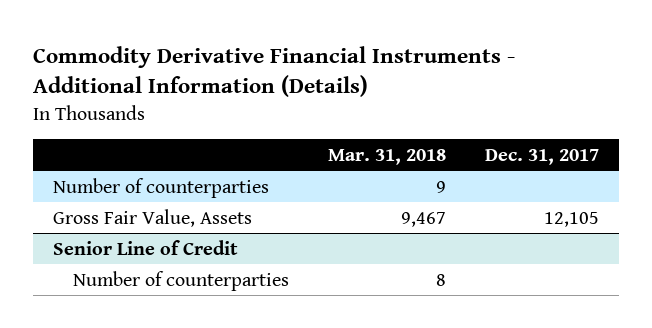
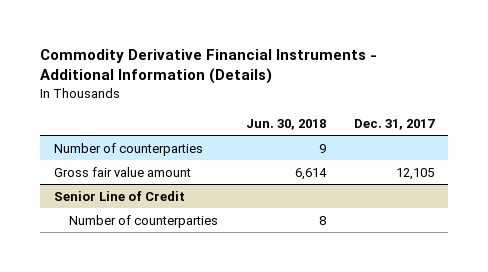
[327,148,446,165] Mar. 31, 2018 -> none
none -> [245,118,326,130] Jun. 30, 2018
[52,208,252,227] Gross Fair Value, Assets -> [54,166,192,177] Gross fair value amount

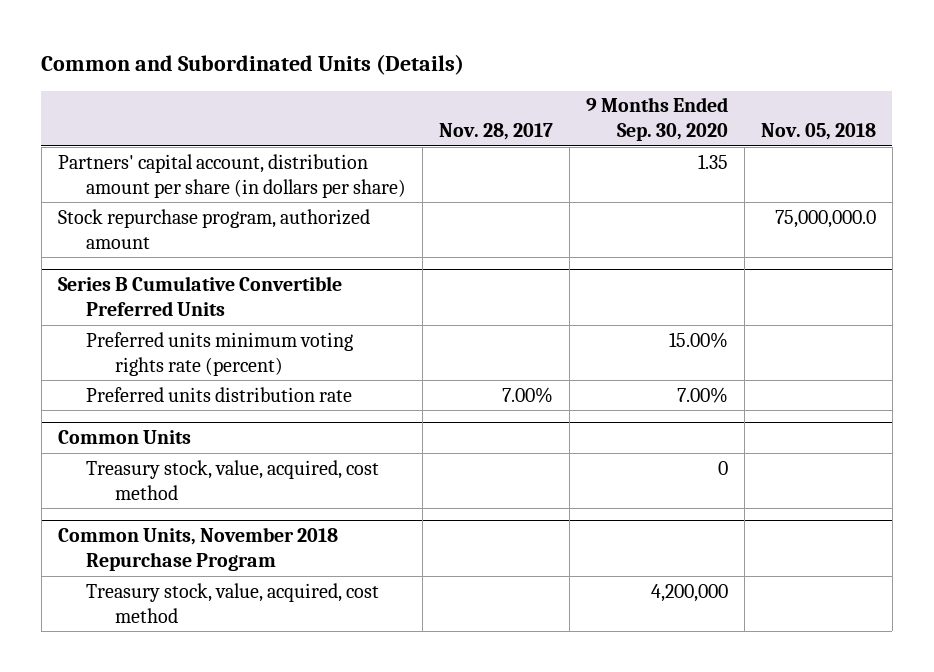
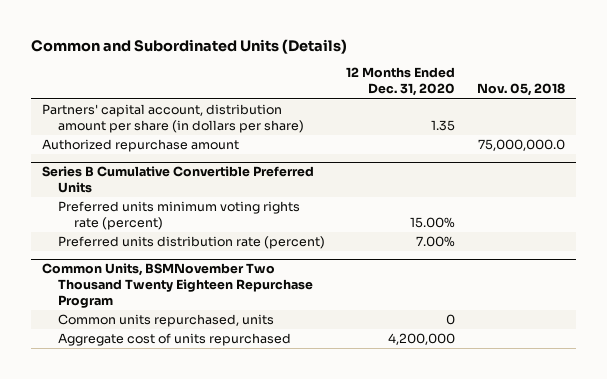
[439,123,554,141] Nov. 28, 2017 -> none
[586,97,729,142] 9 Months Ended Sep. 30, 2020 -> none
none -> [346,67,456,97] 12 Months Ended Dec. 31, 2020
[57,208,370,249] Stock repurchase program, authorized amount -> [41,139,239,153] Authorized repurchase amount
[57,527,338,572] Common Units, November 2018 Repurchase Program -> none
[86,582,380,623] Treasury stock, value, acquired, cost method -> none
[86,386,353,402] Preferred units distribution rate -> [57,236,325,250] Preferred units distribution rate (percent)
[57,430,191,445] Common Units -> [41,263,313,309] Common Units, BSMNovember Two Thousand Twenty Eighteen Repurchase Program
none -> [57,314,274,328] Common units repurchased, units
[86,459,380,500] Treasury stock, value, acquired, cost method -> [57,333,291,347] Aggregate cost of units repurchased

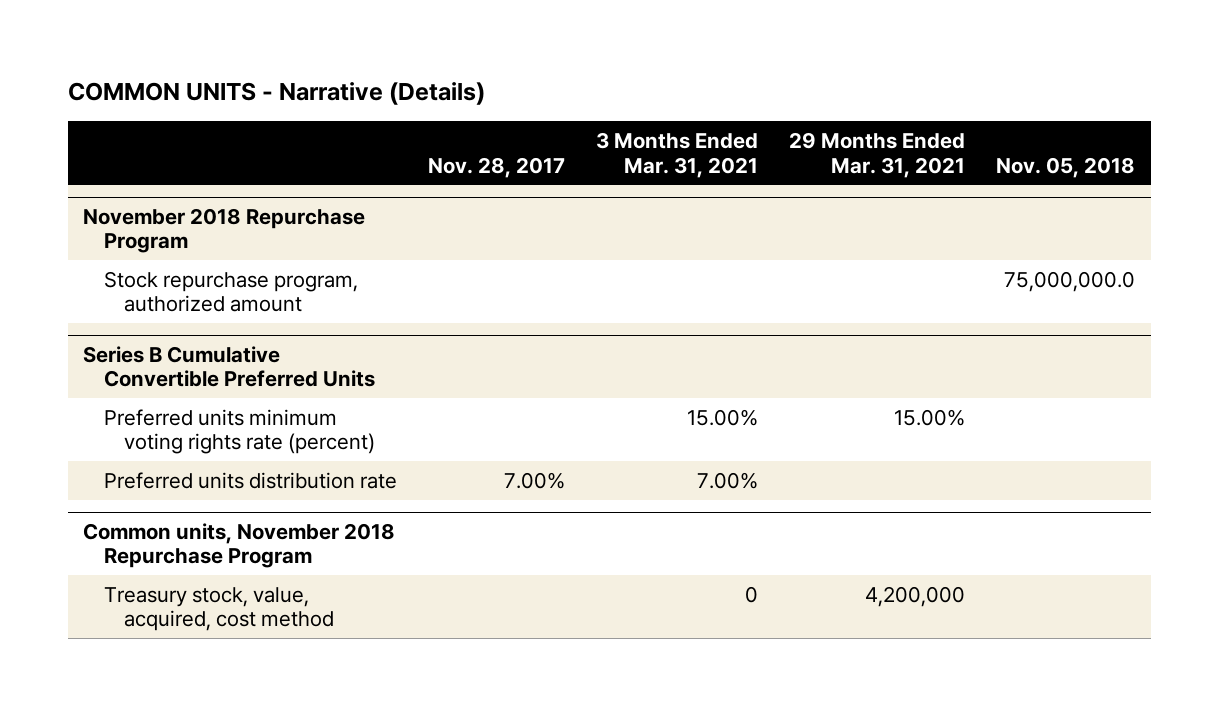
[31,38,348,54] Common and Subordinated Units (Details) -> [67,82,485,106] COMMON UNITS - Narrative (Details)
[346,67,456,97] 12 Months Ended Dec. 31, 2020 -> none
none -> [427,156,565,178] Nov. 28, 2017
none -> [595,132,758,178] 3 Months Ended Mar. 31, 2021
none -> [788,132,965,178] 29 Months Ended Mar. 31, 2021
[41,104,304,134] Partners' capital account, distribution amount per share (in dollars per share) -> none
[41,139,239,153] Authorized repurchase amount -> none
none -> [83,207,366,254] November 2018 Repurchase Program
none -> [103,270,358,313] Stock repurchase program, authorized amount
[41,263,313,309] Common Units, BSMNovember Two Thousand Twenty Eighteen Repurchase Program -> none
[57,314,274,328] Common units repurchased, units -> none
[57,333,291,347] Aggregate cost of units repurchased -> none
[57,236,325,250] Preferred units distribution rate (percent) -> [103,471,397,489] Preferred units distribution rate
none -> [83,522,396,569] Common units, November 2018 Repurchase Program
none -> [103,586,334,632] Treasury stock, value, acquired, cost method

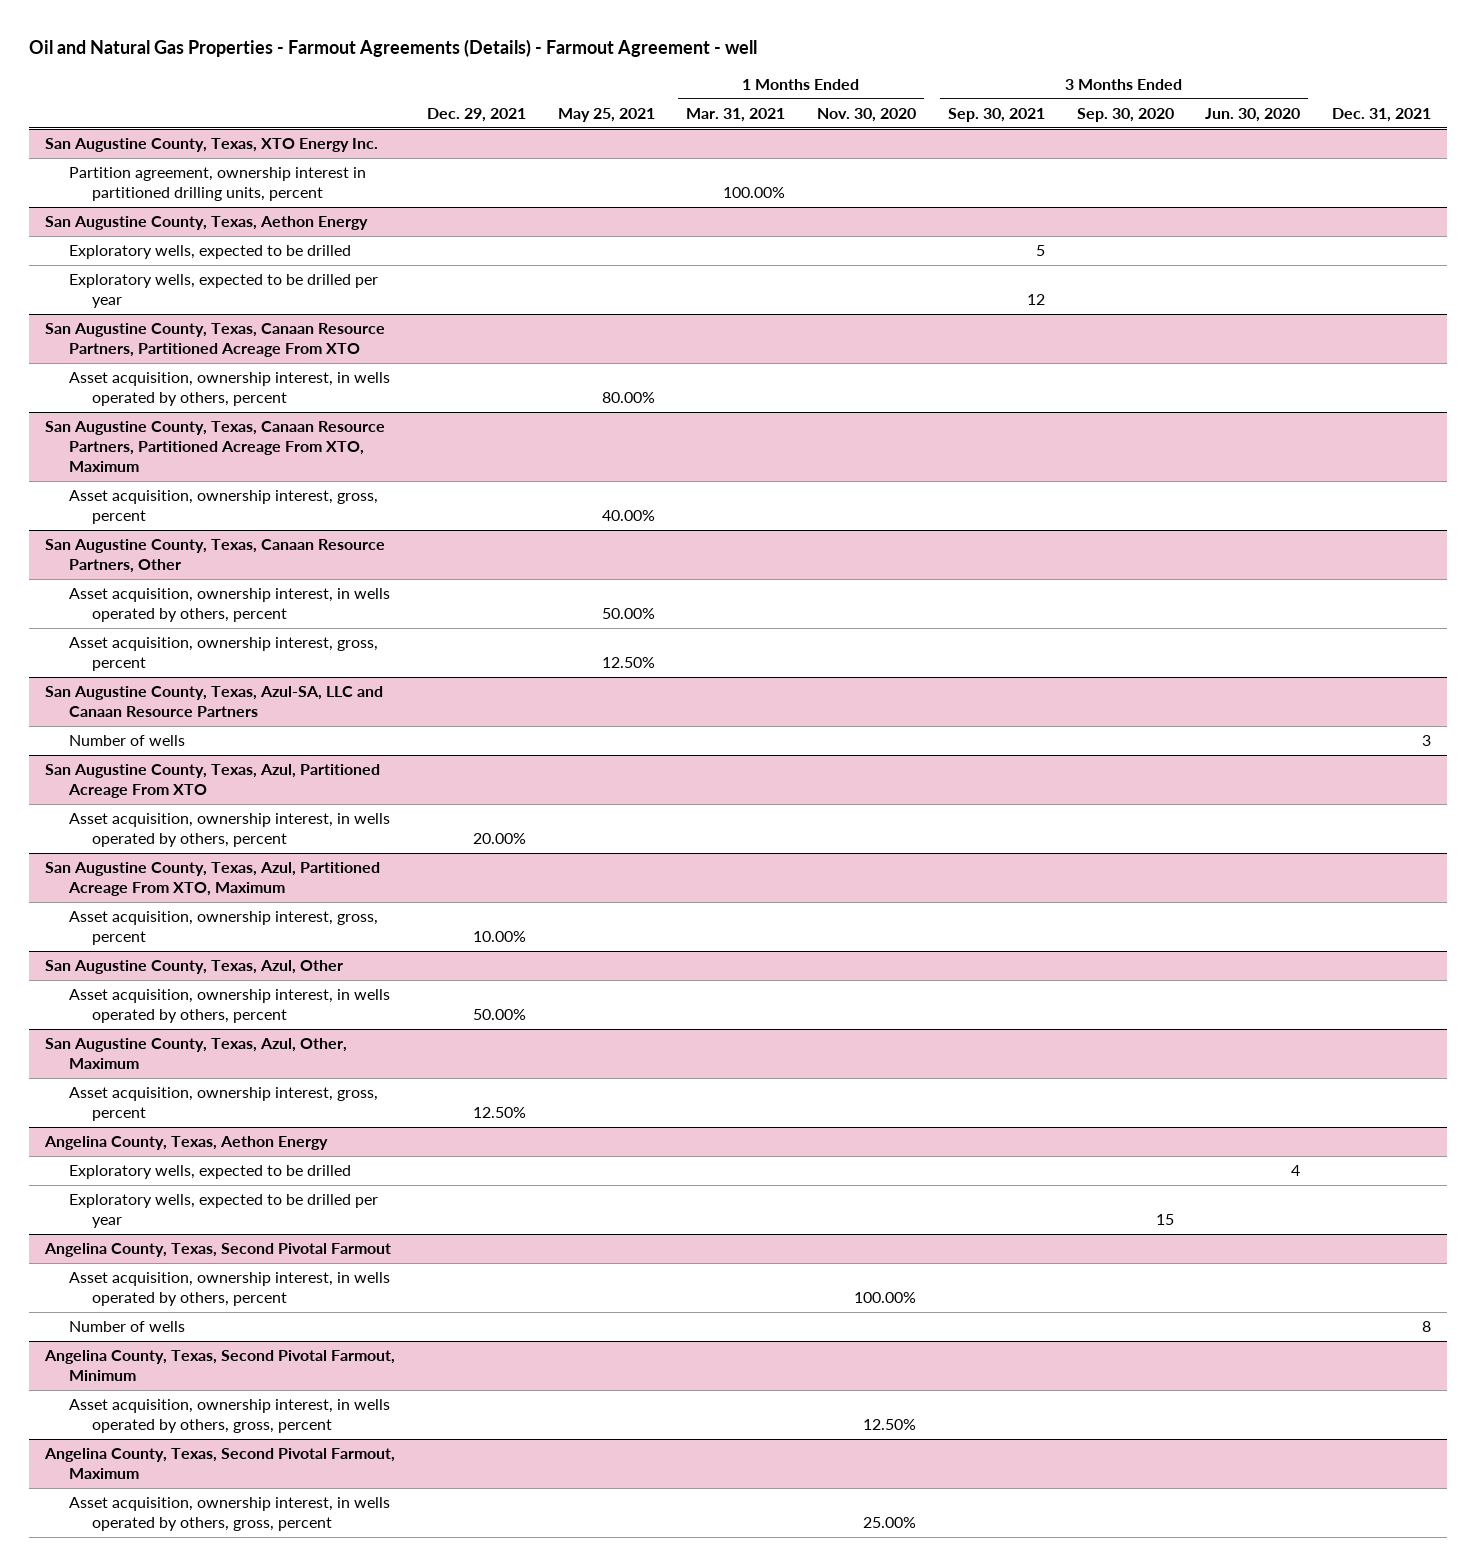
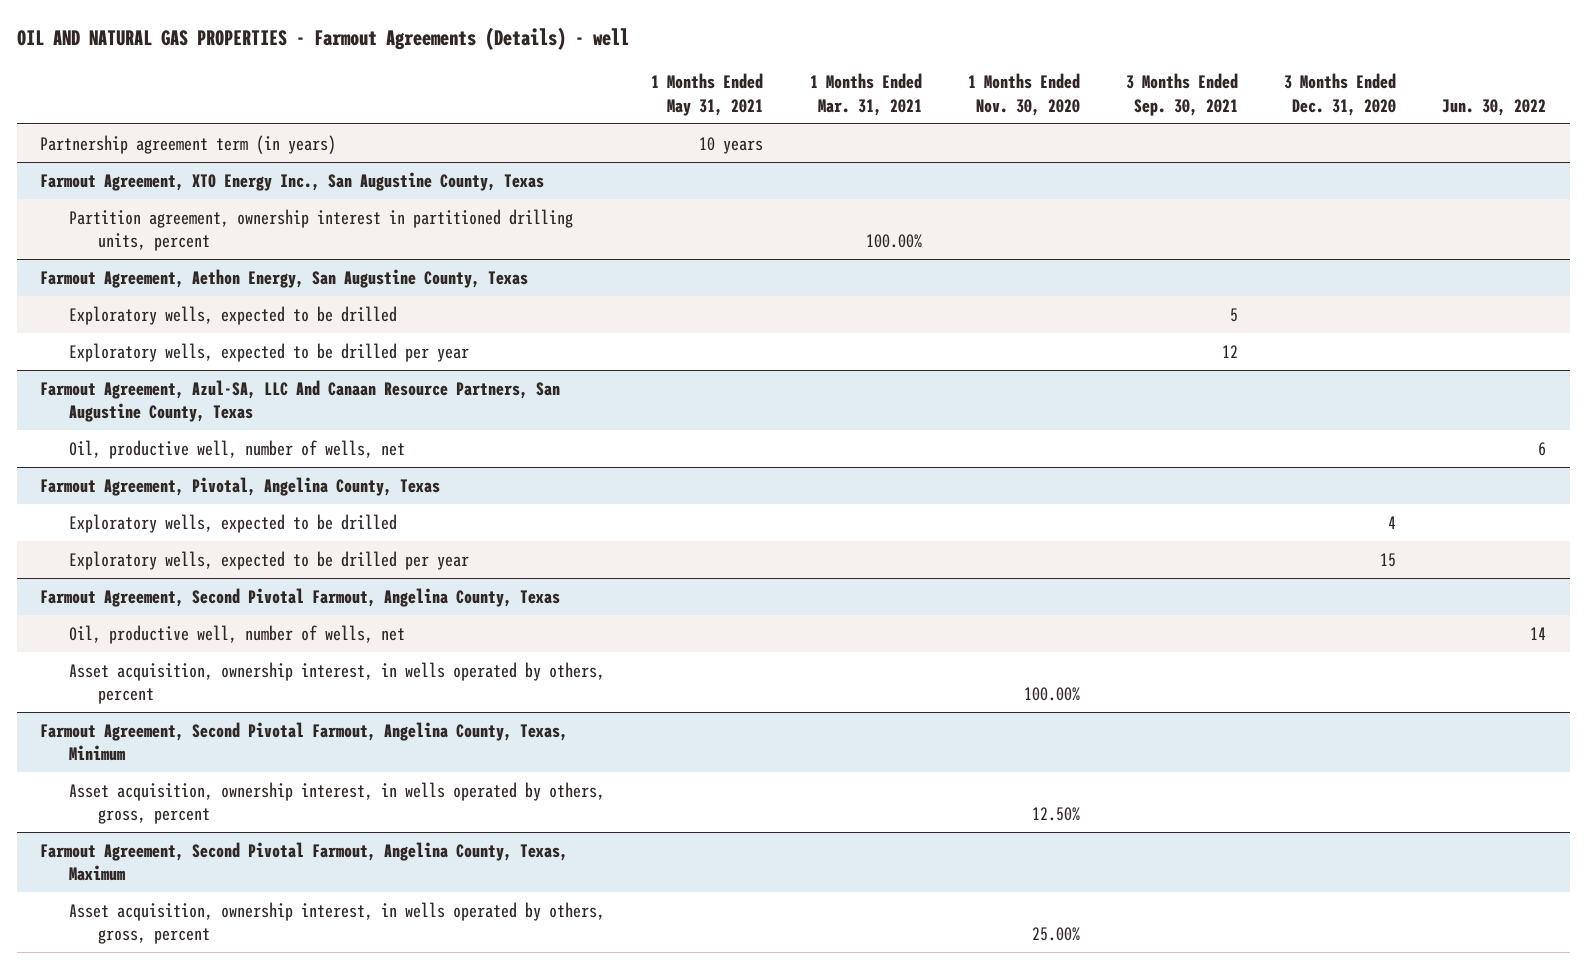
[29,38,758,57] Oil and Natural Gas Properties - Farmout Agreements (Details) - Farmout Agreement - well -> [17,27,630,51] OIL AND NATURAL GAS PROPERTIES - Farmout Agreements (Details) - well
[426,107,526,122] Dec. 29, 2021 -> none
[557,107,655,122] May 25, 2021 -> none
[1076,107,1174,122] Sep. 30, 2020 -> none
[1205,107,1301,122] Jun. 30, 2020 -> none
[1332,107,1432,122] Dec. 31, 2021 -> none
none -> [651,73,764,116] 1 Months Ended May 31, 2021
none -> [1284,73,1397,116] 3 Months Ended Dec. 31, 2020
none -> [1442,98,1547,116] Jun. 30, 2022
none -> [40,134,337,154] Partnership agreement term (in years)
[45,138,379,153] San Augustine County, Texas, XTO Energy Inc. -> [40,171,545,191] Farmout Agreement, XTO Energy Inc., San Augustine County, Texas
[45,216,369,231] San Augustine County, Texas, Aethon Energy -> [40,268,529,288] Farmout Agreement, Aethon Energy, San Augustine County, Texas
[45,323,386,358] San Augustine County, Texas, Canaan Resource Partners, Partitioned Acreage From XTO -> none
[68,372,390,407] Asset acquisition, ownership interest, in wells operated by others, percent -> none
[45,421,386,473] San Augustine County, Texas, Canaan Resource Partners, Partitioned Acreage From XTO, Maximum -> none
[68,490,378,525] Asset acquisition, ownership interest, gross, percent -> none
[45,539,386,574] San Augustine County, Texas, Canaan Resource Partners, Other -> none
[68,588,390,623] Asset acquisition, ownership interest, in wells operated by others, percent -> none
[68,637,378,672] Asset acquisition, ownership interest, gross, percent -> none
[45,764,381,799] San Augustine County, Texas, Azul, Partitioned Acreage From XTO -> none
[68,813,390,848] Asset acquisition, ownership interest, in wells operated by others, percent -> none
[45,862,381,897] San Augustine County, Texas, Azul, Partitioned Acreage From XTO, Maximum -> none
[68,911,378,946] Asset acquisition, ownership interest, gross, percent -> none
[45,960,344,975] San Augustine County, Texas, Azul, Other -> none
[68,989,390,1024] Asset acquisition, ownership interest, in wells operated by others, percent -> none
[45,1038,348,1070] San Augustine County, Texas, Azul, Other, Maximum -> none
[68,1087,378,1122] Asset acquisition, ownership interest, gross, percent -> none
[44,1136,329,1151] Angelina County, Texas, Aethon Energy -> none
[68,1165,351,1180] Exploratory wells, expected to be drilled -> none
[68,1194,378,1229] Exploratory wells, expected to be drilled per year -> none
[45,686,384,718] San Augustine County, Texas, Azul-SA, LLC and Canaan Resource Partners -> [40,379,561,423] Farmout Agreement, Azul-SA, LLC And Canaan Resource Partners, San Augustine County, Texas
[68,735,185,747] Number of wells -> [69,439,406,459] Oil, productive well, number of wells, net
none -> [40,476,441,496] Farmout Agreement, Pivotal, Angelina County, Texas
none -> [69,513,398,533] Exploratory wells, expected to be drilled
none -> [69,550,470,570] Exploratory wells, expected to be drilled per year
[44,1243,392,1258] Angelina County, Texas, Second Pivotal Farmout -> [40,587,561,607] Farmout Agreement, Second Pivotal Farmout, Angelina County, Texas
none -> [69,624,406,644] Oil, productive well, number of wells, net
[68,1321,185,1333] Number of wells -> none
[44,1350,396,1382] Angelina County, Texas, Second Pivotal Farmout, Minimum -> [40,721,569,762] Farmout Agreement, Second Pivotal Farmout, Angelina County, Texas, Minimum
[44,1448,396,1480] Angelina County, Texas, Second Pivotal Farmout, Maximum -> [40,841,569,882] Farmout Agreement, Second Pivotal Farmout, Angelina County, Texas, Maximum

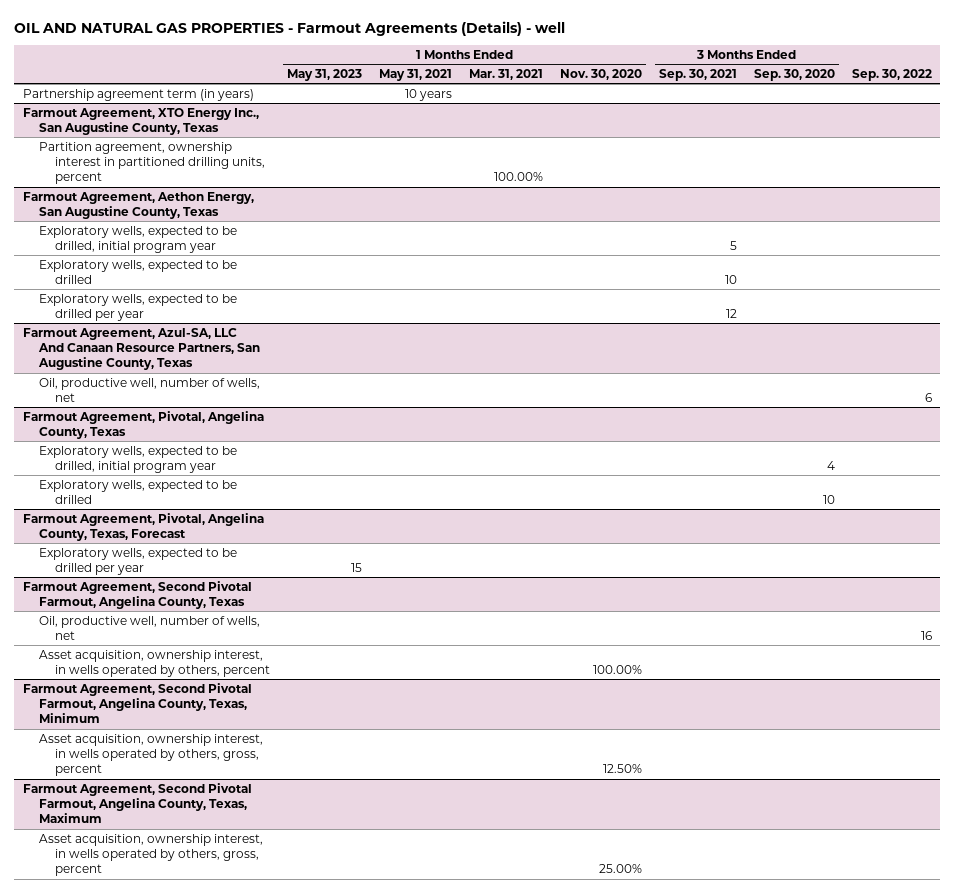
[1284,73,1397,116] 3 Months Ended Dec. 31, 2020 -> none
[1442,98,1547,116] Jun. 30, 2022 -> none
none -> [287,68,363,81] May 31, 2023
none -> [753,68,835,81] Sep. 30, 2020
none -> [851,68,932,81] Sep. 30, 2022
none -> [39,225,238,254] Exploratory wells, expected to be drilled, initial program year
[1229,307,1238,322] 5 -> [724,275,737,285] 10
none -> [39,445,238,474] Exploratory wells, expected to be drilled, initial program year
[69,550,470,570] Exploratory wells, expected to be drilled per year -> none
none -> [22,512,264,542] Farmout Agreement, Pivotal, Angelina County, Texas, Forecast
none -> [39,547,238,576] Exploratory wells, expected to be drilled per year

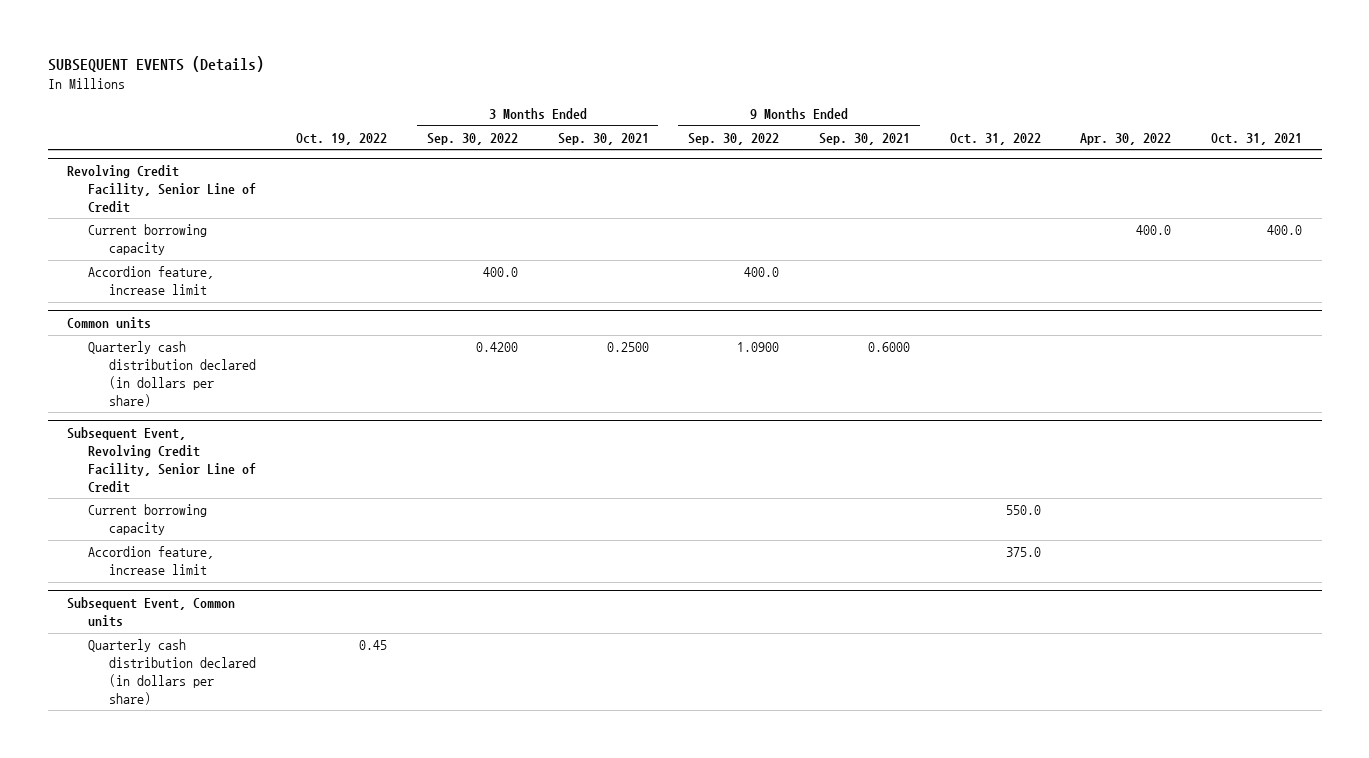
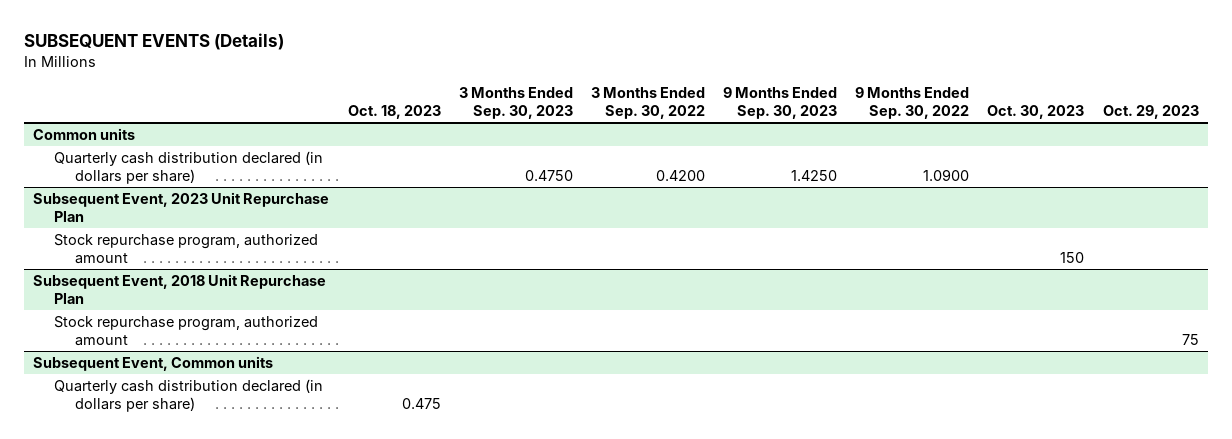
[296,132,388,145] Oct. 19, 2022 -> none
[557,132,649,145] Sep. 30, 2021 -> none
[818,132,910,145] Sep. 30, 2021 -> none
[949,132,1041,145] Oct. 31, 2022 -> none
[1080,132,1172,145] Apr. 30, 2022 -> none
[1210,132,1302,145] Oct. 31, 2021 -> none
none -> [347,104,441,119] Oct. 18, 2023
none -> [458,87,573,119] 3 Months Ended Sep. 30, 2023
none -> [723,87,838,119] 9 Months Ended Sep. 30, 2023
none -> [987,104,1085,119] Oct. 30, 2023
none -> [1102,104,1199,119] Oct. 29, 2023
[67,165,257,213] Revolving Credit Facility, Senior Line of Credit -> none
[88,224,208,256] Current borrowing capacity -> none
[88,266,215,296] Accordion feature, increase limit -> none
[67,427,257,493] Subsequent Event, Revolving Credit Facility, Senior Line of Credit -> none
[88,504,208,536] Current borrowing capacity -> none
[88,546,215,576] Accordion feature, increase limit -> none
none -> [33,192,330,222] Subsequent Event, 2023 Unit Repurchase Plan
none -> [54,234,319,264] Stock repurchase program, authorized amount
none -> [33,274,327,304] Subsequent Event, 2018 Unit Repurchase Plan
none -> [54,316,319,346] Stock repurchase program, authorized amount

